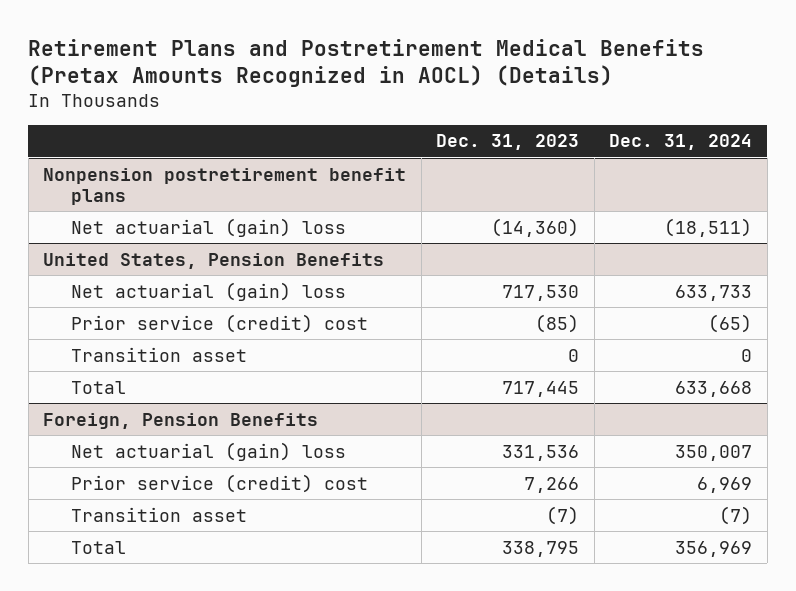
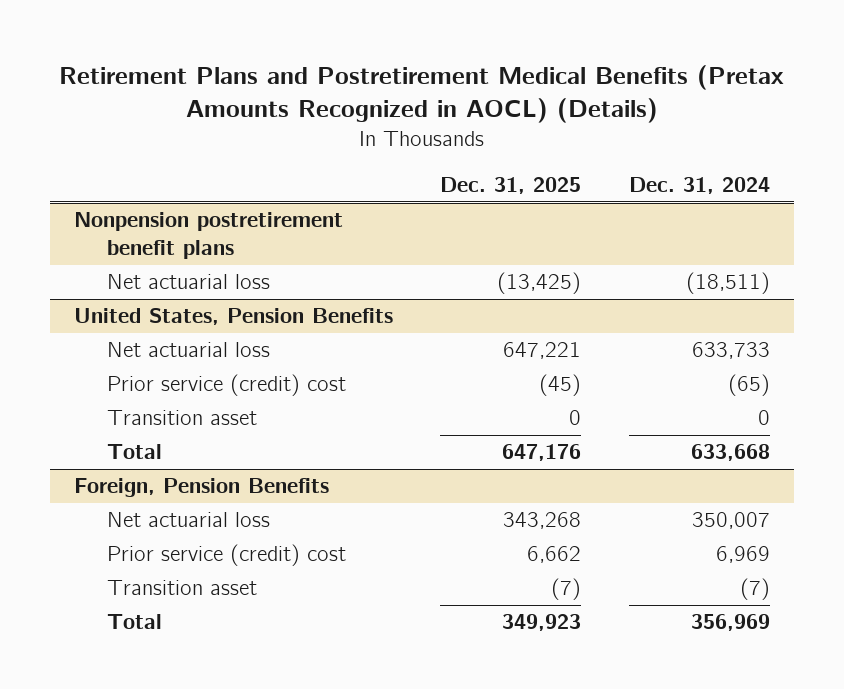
[436,134,580,151] Dec. 31, 2023 -> none
none -> [440,177,582,195] Dec. 31, 2025
[71,217,347,237] Net actuarial (gain) loss -> [106,274,270,290] Net actuarial loss
[71,281,347,301] Net actuarial (gain) loss -> [106,342,270,358] Net actuarial loss
[71,441,347,461] Net actuarial (gain) loss -> [106,512,270,528] Net actuarial loss

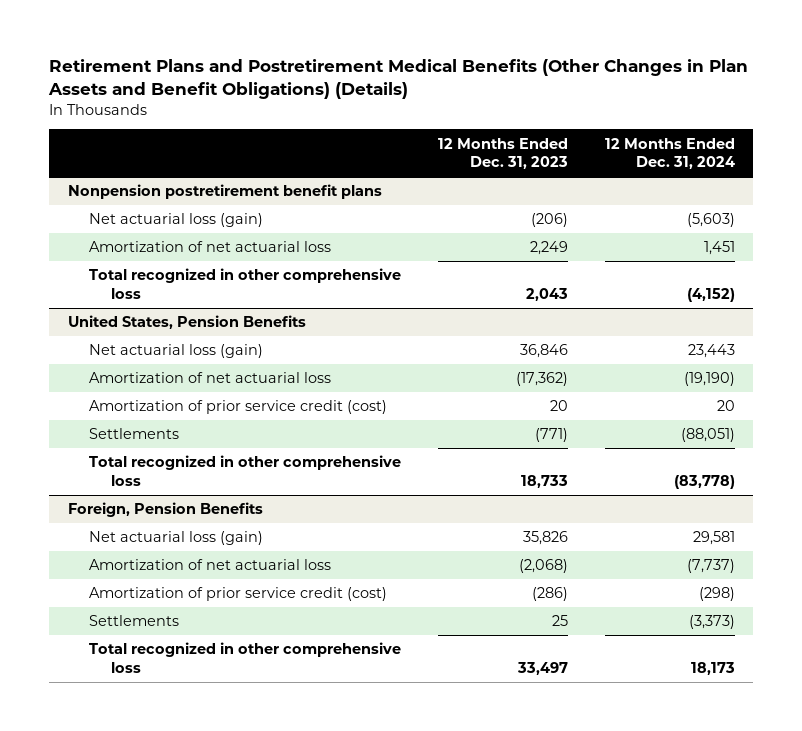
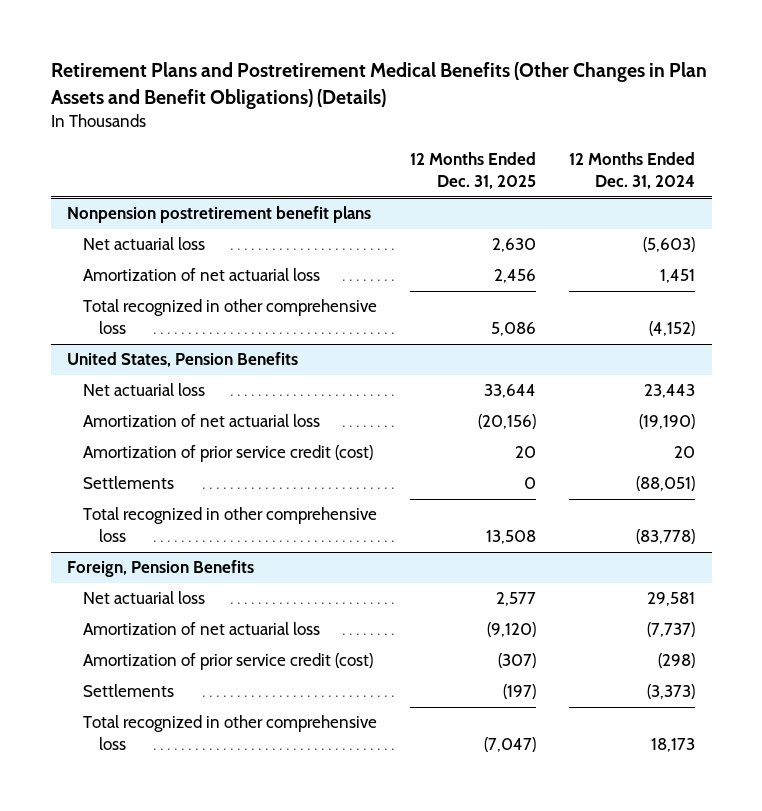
[438,137,569,170] 12 Months Ended Dec. 31, 2023 -> none
none -> [410,152,537,190] 12 Months Ended Dec. 31, 2025
[89,213,264,228] Net actuarial loss (gain) -> [83,237,206,251] Net actuarial loss
[89,344,264,359] Net actuarial loss (gain) -> [83,383,206,397] Net actuarial loss
[89,531,264,546] Net actuarial loss (gain) -> [83,591,206,605] Net actuarial loss

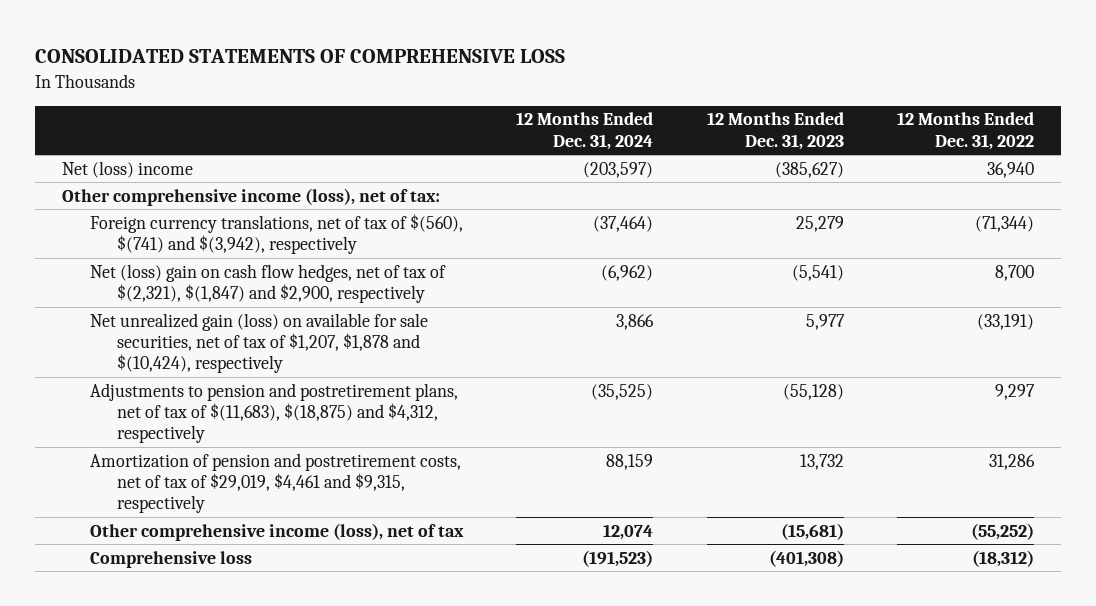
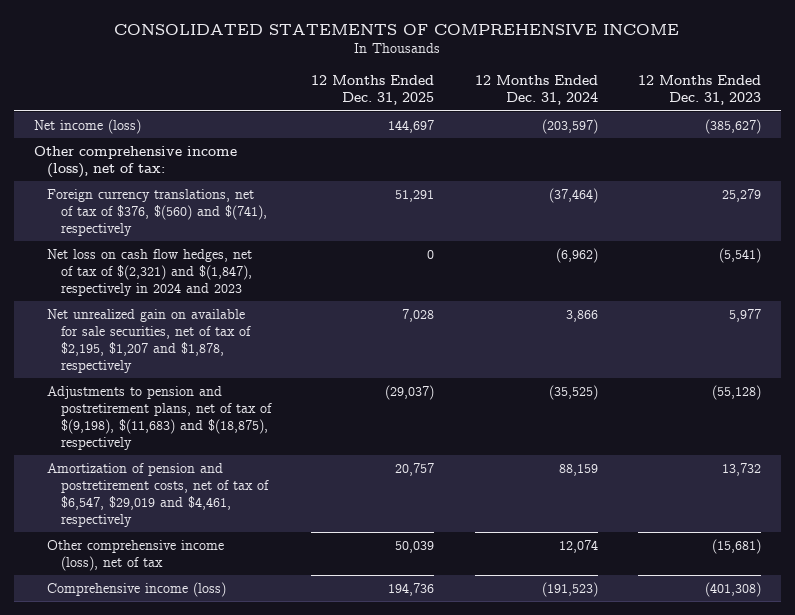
[35,49,566,64] CONSOLIDATED STATEMENTS OF COMPREHENSIVE LOSS -> [114,23,680,35] CONSOLIDATED STATEMENTS OF COMPREHENSIVE INCOME
[897,112,1035,150] 12 Months Ended Dec. 31, 2022 -> none
none -> [311,75,435,106] 12 Months Ended Dec. 31, 2025
[62,160,194,178] Net (loss) income -> [33,118,141,134] Net income (loss)
[89,213,463,254] Foreign currency translations, net of tax of $(560), $(741) and $(3,942), respectively -> [47,188,267,236] Foreign currency translations, net of tax of $376, $(560) and $(741), respectively
[89,263,446,303] Net (loss) gain on cash flow hedges, net of tax of $(2,321), $(1,847) and $2,900, respectively -> [47,248,253,296] Net loss on cash flow hedges, net of tax of $(2,321) and $(1,847), respectively in 2024 and 2023
[89,312,428,374] Net unrealized gain (loss) on available for sale securities, net of tax of $1,207, $1,878 and $(10,424), respectively -> [47,308,251,373] Net unrealized gain on available for sale securities, net of tax of $2,195, $1,207 and $1,878, respectively
[89,382,458,444] Adjustments to pension and postretirement plans, net of tax of $(11,683), $(18,875) and $4,312, respectively -> [47,385,272,450] Adjustments to pension and postretirement plans, net of tax of $(9,198), $(11,683) and $(18,875), respectively
[89,452,461,514] Amortization of pension and postretirement costs, net of tax of $29,019, $4,461 and $9,315, respectively -> [47,462,269,527] Amortization of pension and postretirement costs, net of tax of $6,547, $29,019 and $4,461, respectively
[89,550,252,568] Comprehensive loss -> [47,581,227,597] Comprehensive income (loss)

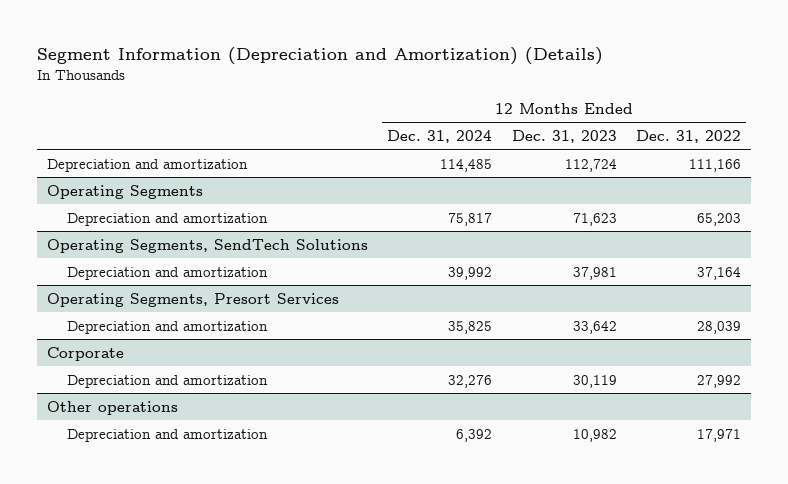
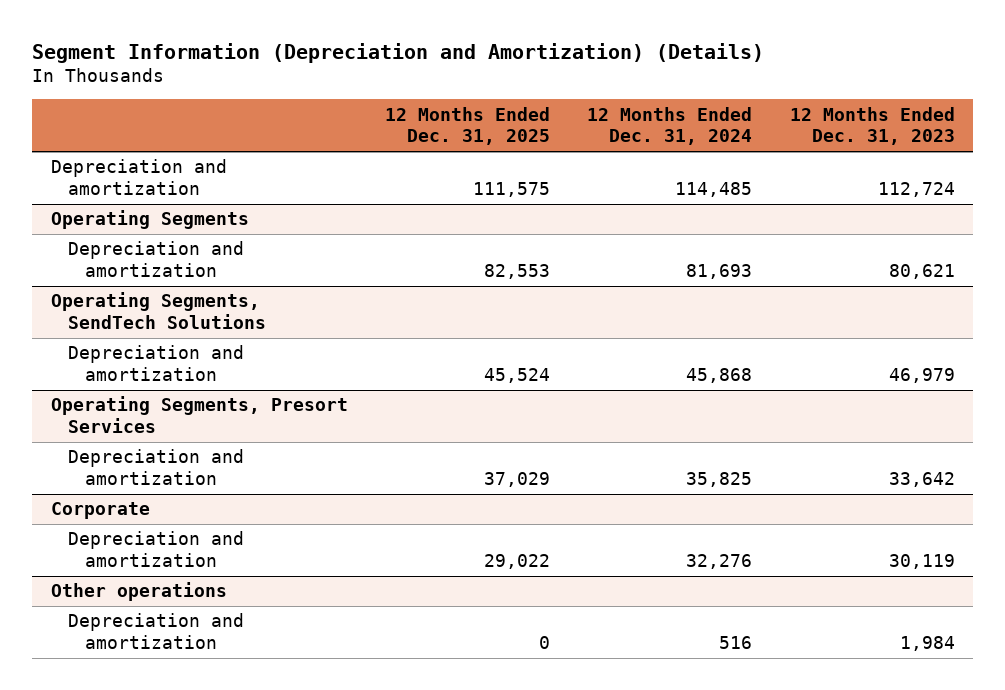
[636,129,742,143] Dec. 31, 2022 -> none
none -> [385,106,551,146] 12 Months Ended Dec. 31, 2025
[448,212,493,226] 75,817 -> [686,264,753,280] 81,693
[572,212,617,226] 71,623 -> [888,264,955,280] 80,621
[448,266,493,280] 39,992 -> [686,368,753,384] 45,868
[572,266,617,280] 37,981 -> [888,368,955,384] 46,979
[456,428,493,442] 6,392 -> [719,636,753,650] 516
[572,428,617,442] 10,982 -> [899,636,955,652] 1,984

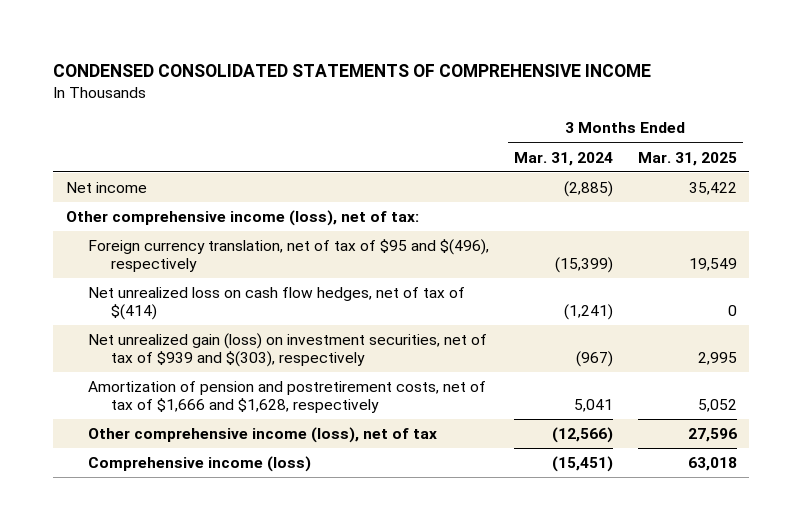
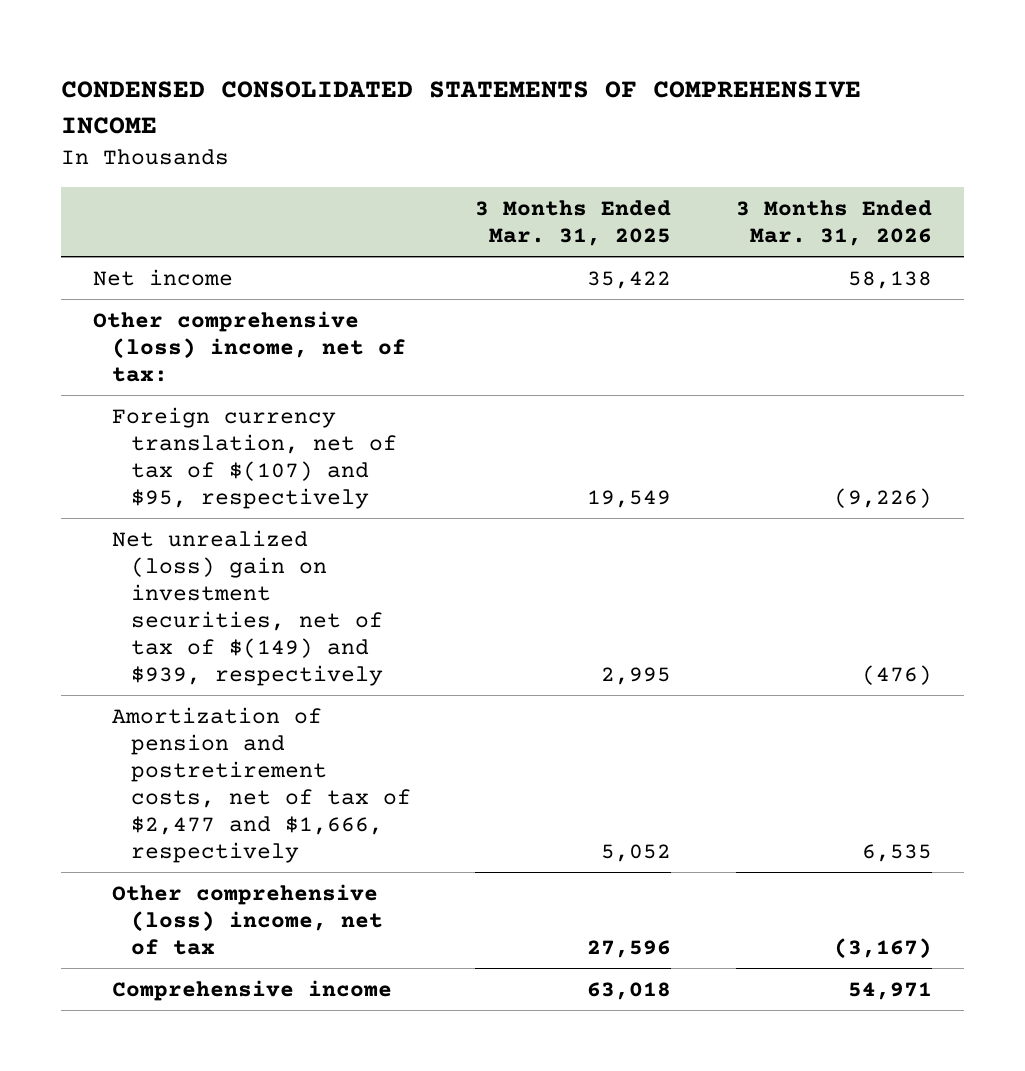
[513,151,613,166] Mar. 31, 2024 -> none
none -> [735,199,932,246] 3 Months Ended Mar. 31, 2026
[88,287,466,320] Net unrealized loss on cash flow hedges, net of tax of $(414) -> none
[65,210,419,227] Other comprehensive income (loss), net of tax: -> [93,310,407,382] Other comprehensive (loss) income, net of tax:
[88,239,490,272] Foreign currency translation, net of tax of $95 and $(496), respectively -> [112,406,398,509] Foreign currency translation, net of tax of $(107) and $95, respectively
[88,333,488,367] Net unrealized gain (loss) on investment securities, net of tax of $939 and $(303), respectively -> [112,529,384,686] Net unrealized (loss) gain on investment securities, net of tax of $(149) and $939, respectively
[88,381,487,413] Amortization of pension and postretirement costs, net of tax of $1,666 and $1,628, respectively -> [112,706,412,863] Amortization of pension and postretirement costs, net of tax of $2,477 and $1,666, respectively
[88,427,438,444] Other comprehensive income (loss), net of tax -> [112,883,384,955] Other comprehensive (loss) income, net of tax
[88,456,312,473] Comprehensive income (loss) -> [112,979,393,1001] Comprehensive income

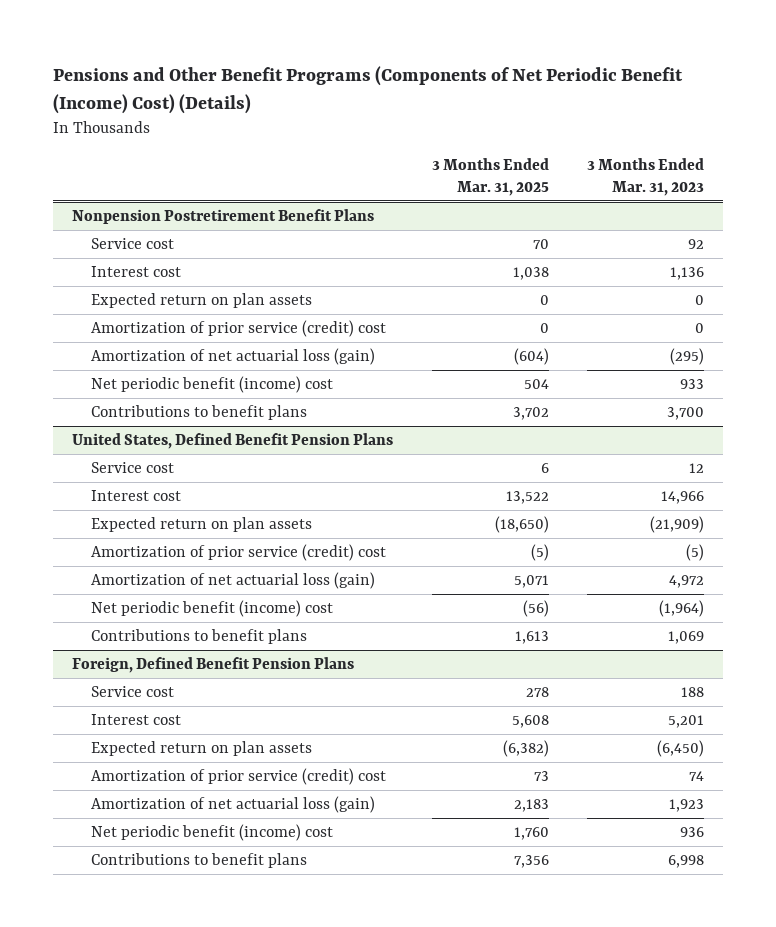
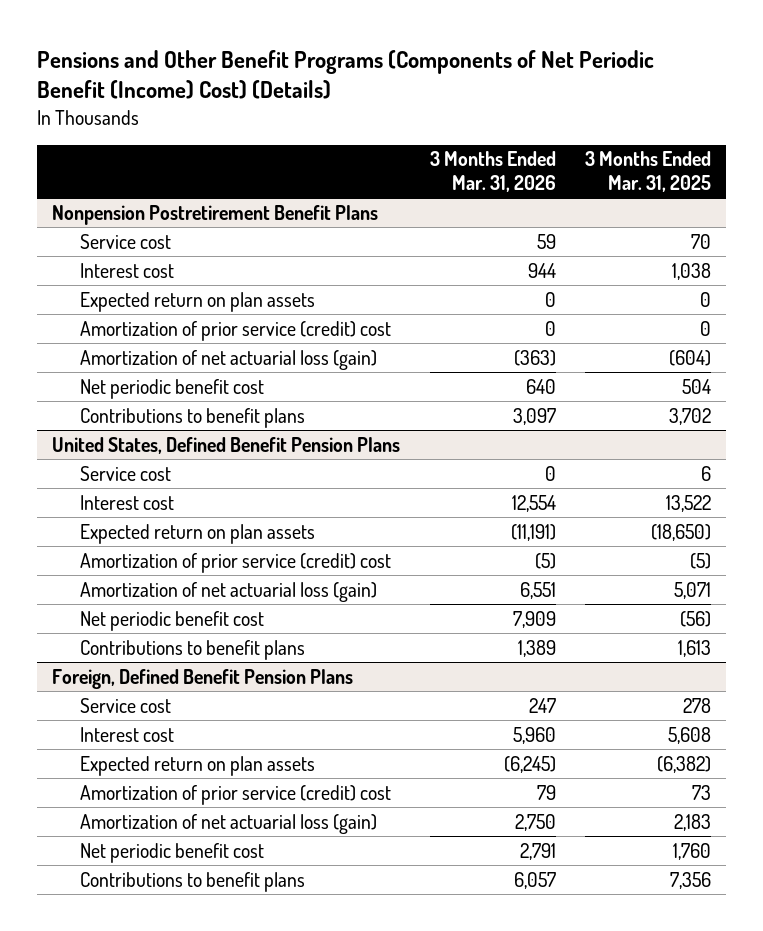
[587,157,705,196] 3 Months Ended Mar. 31, 2023 -> none
none -> [429,151,556,193] 3 Months Ended Mar. 31, 2026
[90,376,333,394] Net periodic benefit (income) cost -> [80,378,265,399] Net periodic benefit cost
[90,600,333,618] Net periodic benefit (income) cost -> [80,610,265,631] Net periodic benefit cost
[90,824,333,842] Net periodic benefit (income) cost -> [80,842,265,863] Net periodic benefit cost

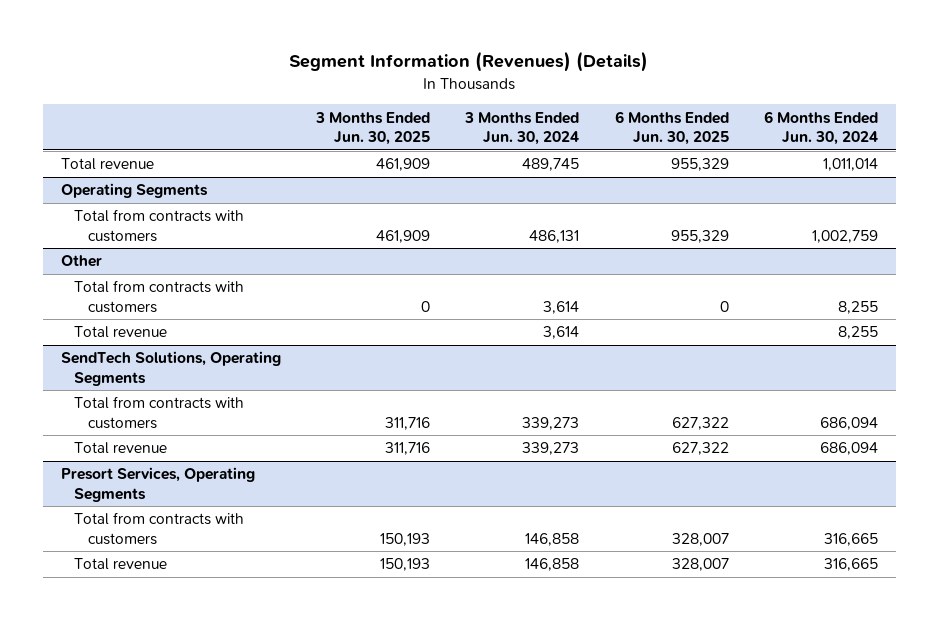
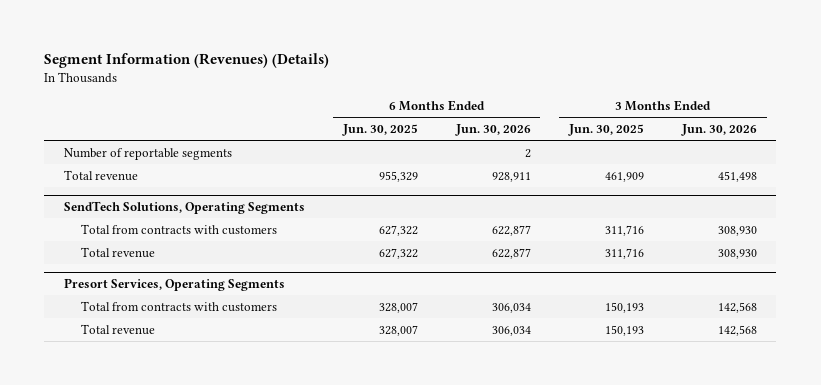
[464,111,580,146] 3 Months Ended Jun. 30, 2024 -> none
[764,110,879,146] 6 Months Ended Jun. 30, 2024 -> none
none -> [454,124,531,137] Jun. 30, 2026
none -> [681,124,758,137] Jun. 30, 2026
none -> [63,147,232,160] Number of reportable segments
[60,183,208,199] Operating Segments -> none
[74,209,245,242] Total from contracts with customers -> none
[60,255,102,268] Other -> none
[74,280,245,313] Total from contracts with customers -> none
[74,326,168,339] Total revenue -> none

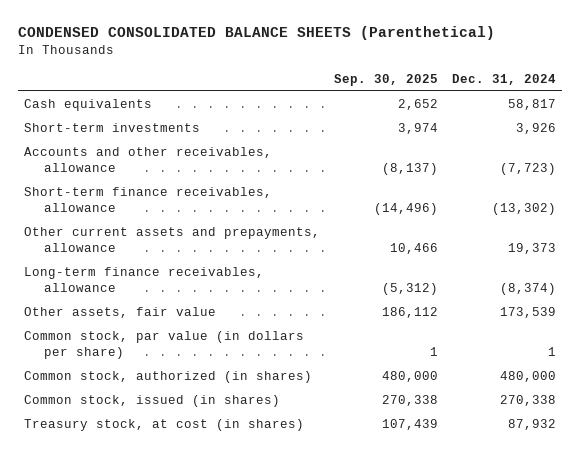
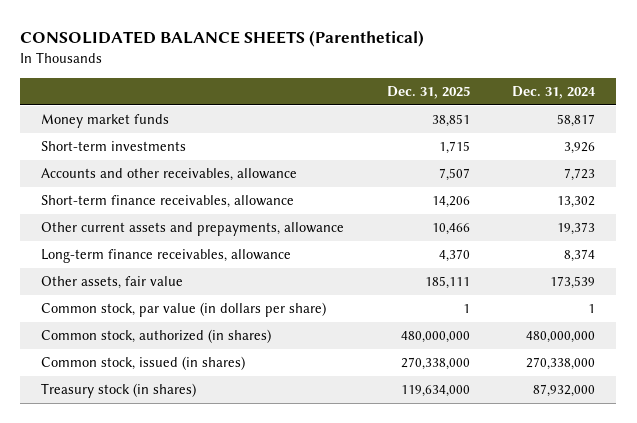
[17,26,495,41] CONDENSED CONSOLIDATED BALANCE SHEETS (Parenthetical) -> [20,30,425,48] CONSOLIDATED BALANCE SHEETS (Parenthetical)
[333,74,438,87] Sep. 30, 2025 -> none
none -> [386,86,470,100] Dec. 31, 2025
[24,99,153,112] Cash equivalents -> [41,114,170,129] Money market funds
[499,163,556,176] (7,723) -> [564,168,596,182] 7,723
[491,203,556,216] (13,302) -> [557,196,596,209] 13,302
[499,283,556,296] (8,374) -> [564,249,596,263] 8,374
[499,371,556,383] 480,000 -> [526,331,596,344] 480,000,000
[499,395,556,407] 270,338 -> [526,357,596,371] 270,338,000
[24,419,305,432] Treasury stock, at cost (in shares) -> [41,383,197,399] Treasury stock (in shares)
[507,419,556,431] 87,932 -> [533,384,596,398] 87,932,000

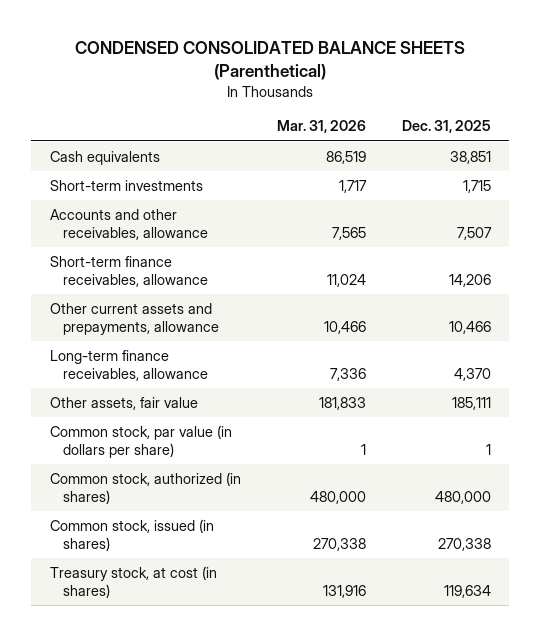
[20,30,425,48] CONSOLIDATED BALANCE SHEETS (Parenthetical) -> [75,41,466,80] CONDENSED CONSOLIDATED BALANCE SHEETS (Parenthetical)
[512,86,597,100] Dec. 31, 2024 -> none
none -> [276,120,366,134] Mar. 31, 2026
[41,114,170,129] Money market funds -> [49,150,160,165] Cash equivalents
[400,331,470,344] 480,000,000 -> [435,490,492,504] 480,000
[400,357,470,371] 270,338,000 -> [438,537,492,551] 270,338
[41,383,197,399] Treasury stock (in shares) -> [49,565,217,598] Treasury stock, at cost (in shares)
[400,385,470,398] 119,634,000 -> [444,584,492,598] 119,634

